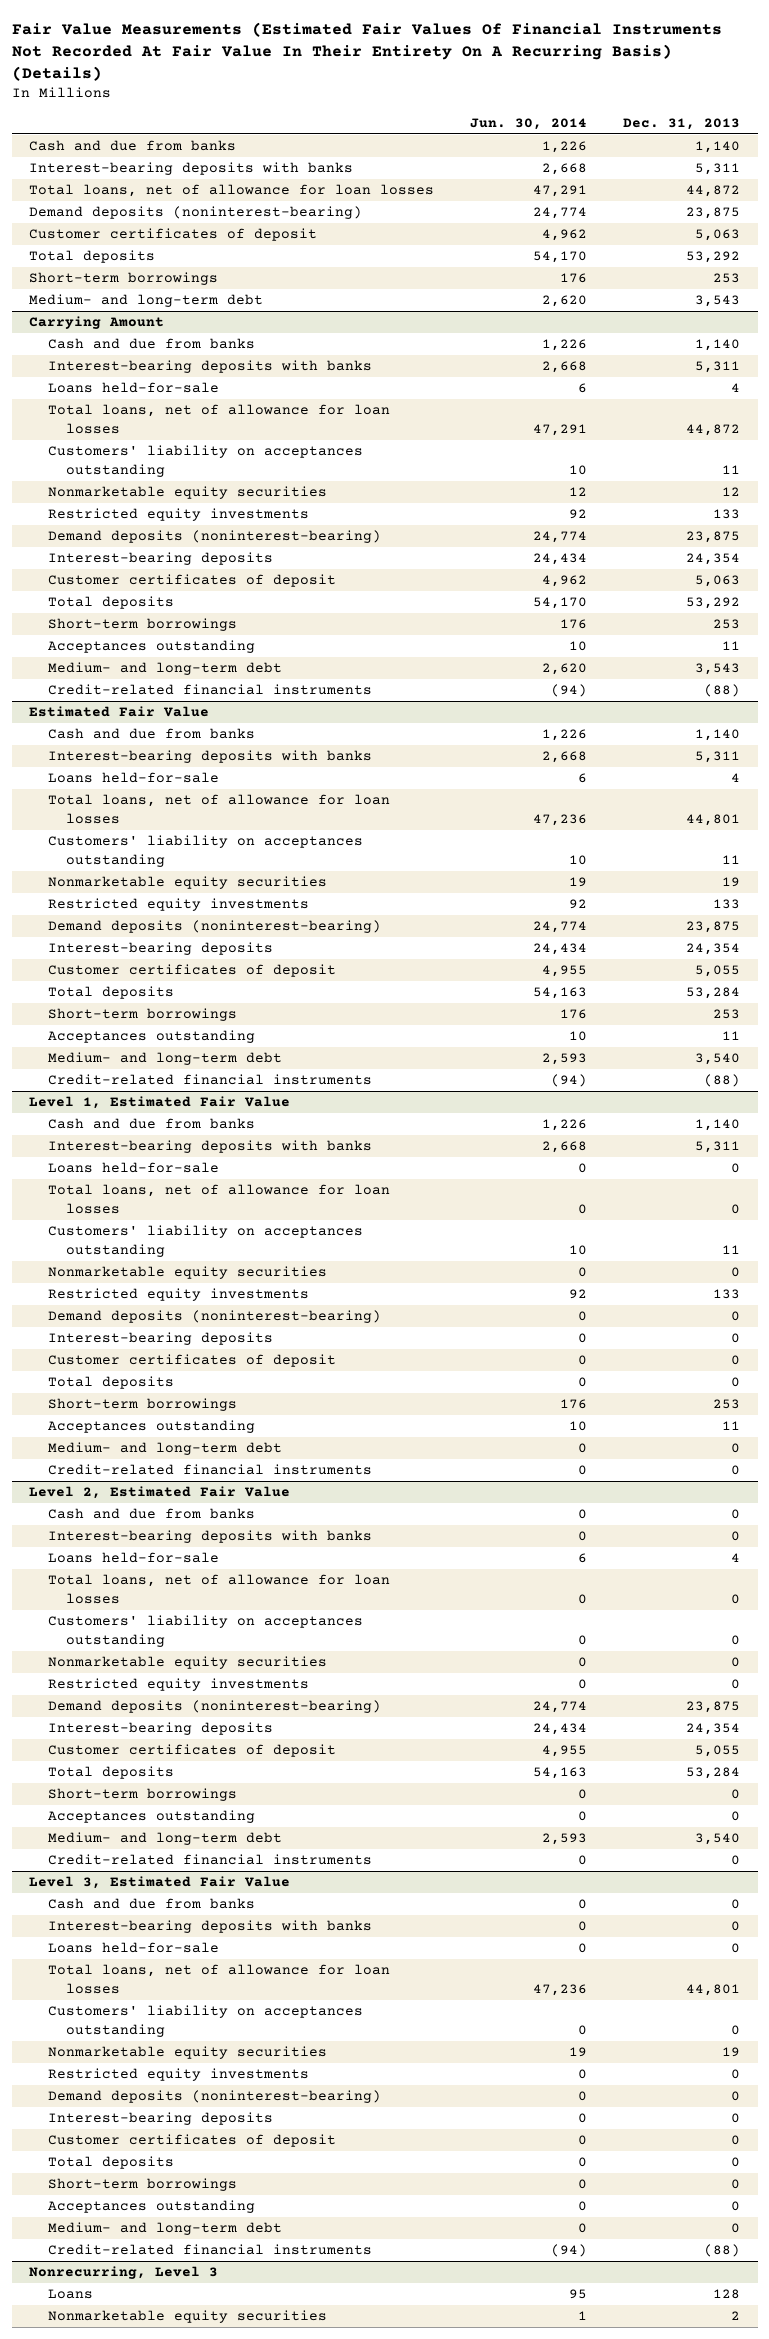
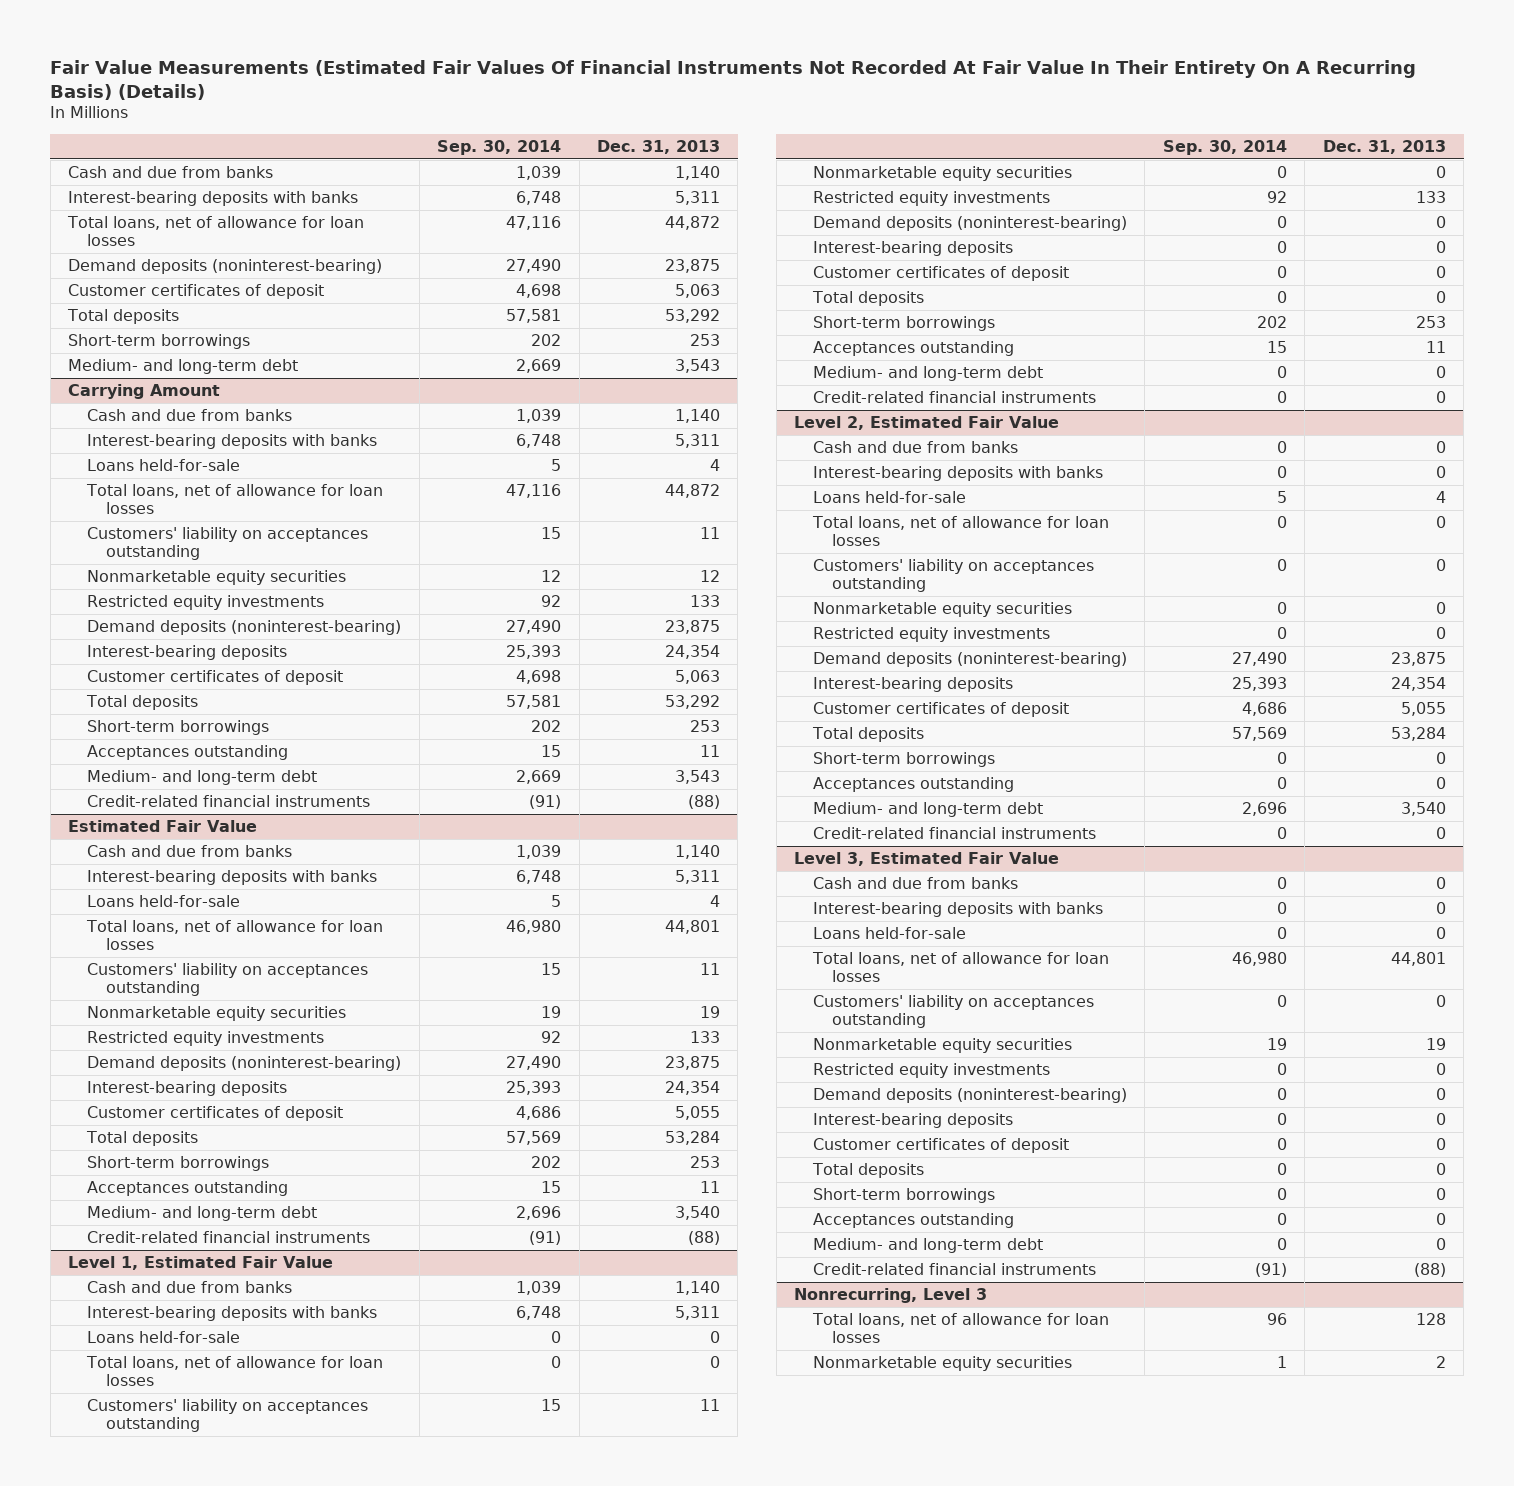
[470,117,588,130] Jun. 30, 2014 -> none
none -> [437,139,562,155] Sep. 30, 2014
[47,2289,93,2300] Loans -> [812,1313,1110,1344] Total loans, net of allowance for loan losses

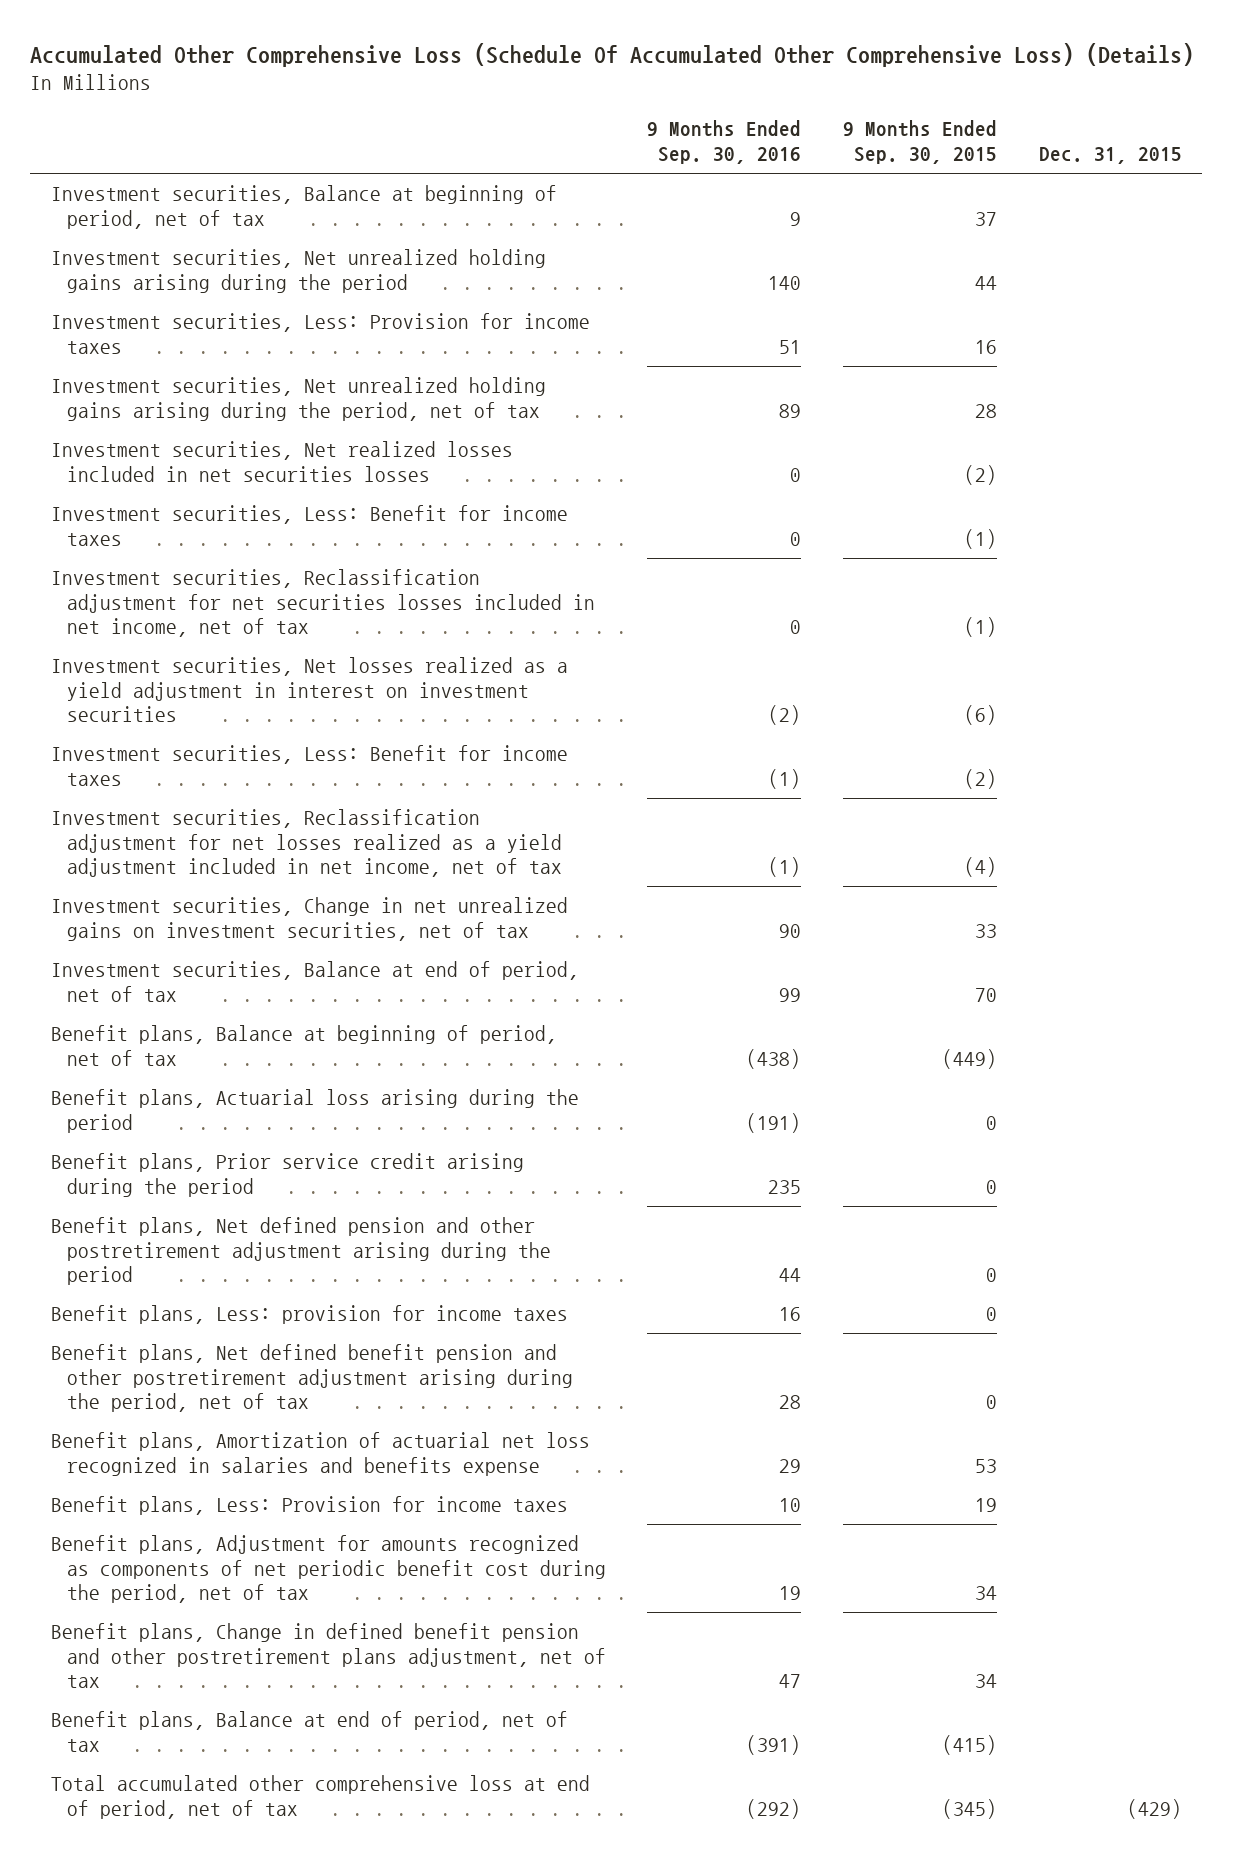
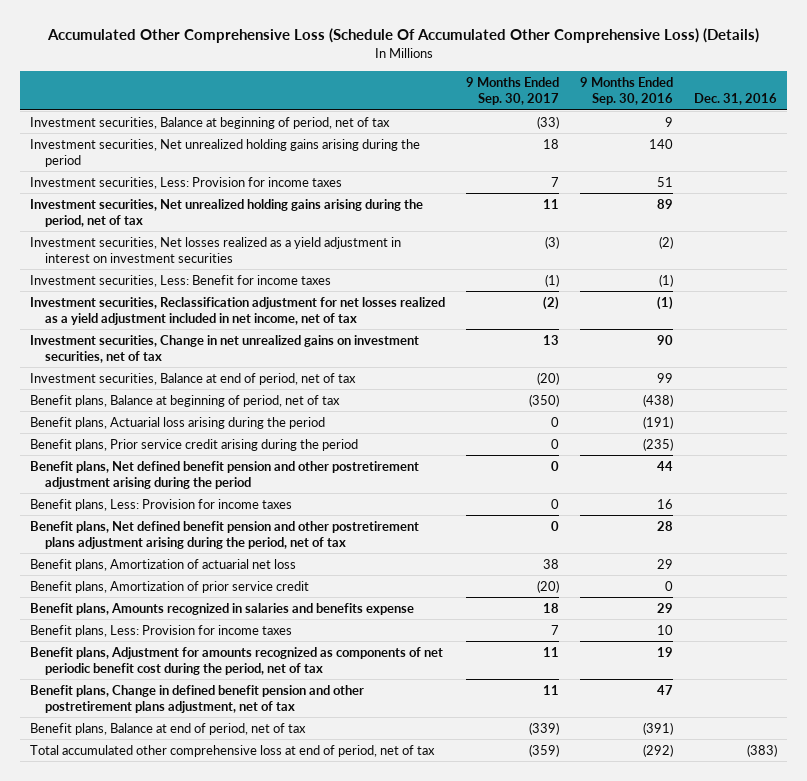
[843,120,998,165] 9 Months Ended Sep. 30, 2015 -> none
[1038,147,1182,165] Dec. 31, 2015 -> none
none -> [466,77,560,106] 9 Months Ended Sep. 30, 2017
none -> [693,93,777,106] Dec. 31, 2016
[51,440,514,482] Investment securities, Net realized losses included in net securities losses -> none
[51,504,569,546] Investment securities, Less: Benefit for income taxes -> none
[51,568,595,638] Investment securities, Reclassification adjustment for net securities losses included in net income, net of tax -> none
[768,1179,802,1194] 235 -> [642,437,673,451] (235)
[51,1216,551,1286] Benefit plans, Net defined pension and other postretirement adjustment arising during the period -> [30,460,420,489] Benefit plans, Net defined benefit pension and other postretirement adjustment arising during the period
[51,1304,569,1324] Benefit plans, Less: provision for income taxes -> [30,498,293,511] Benefit plans, Less: Provision for income taxes
[51,1343,573,1413] Benefit plans, Net defined benefit pension and other postretirement adjustment arising during the period, net of tax -> [30,520,420,549] Benefit plans, Net defined benefit pension and other postretirement plans adjustment arising during the period, net of tax
[51,1431,591,1476] Benefit plans, Amortization of actuarial net loss recognized in salaries and benefits expense -> [30,558,297,571] Benefit plans, Amortization of actuarial net loss
none -> [30,580,310,593] Benefit plans, Amortization of prior service credit
none -> [30,602,415,615] Benefit plans, Amounts recognized in salaries and benefits expense

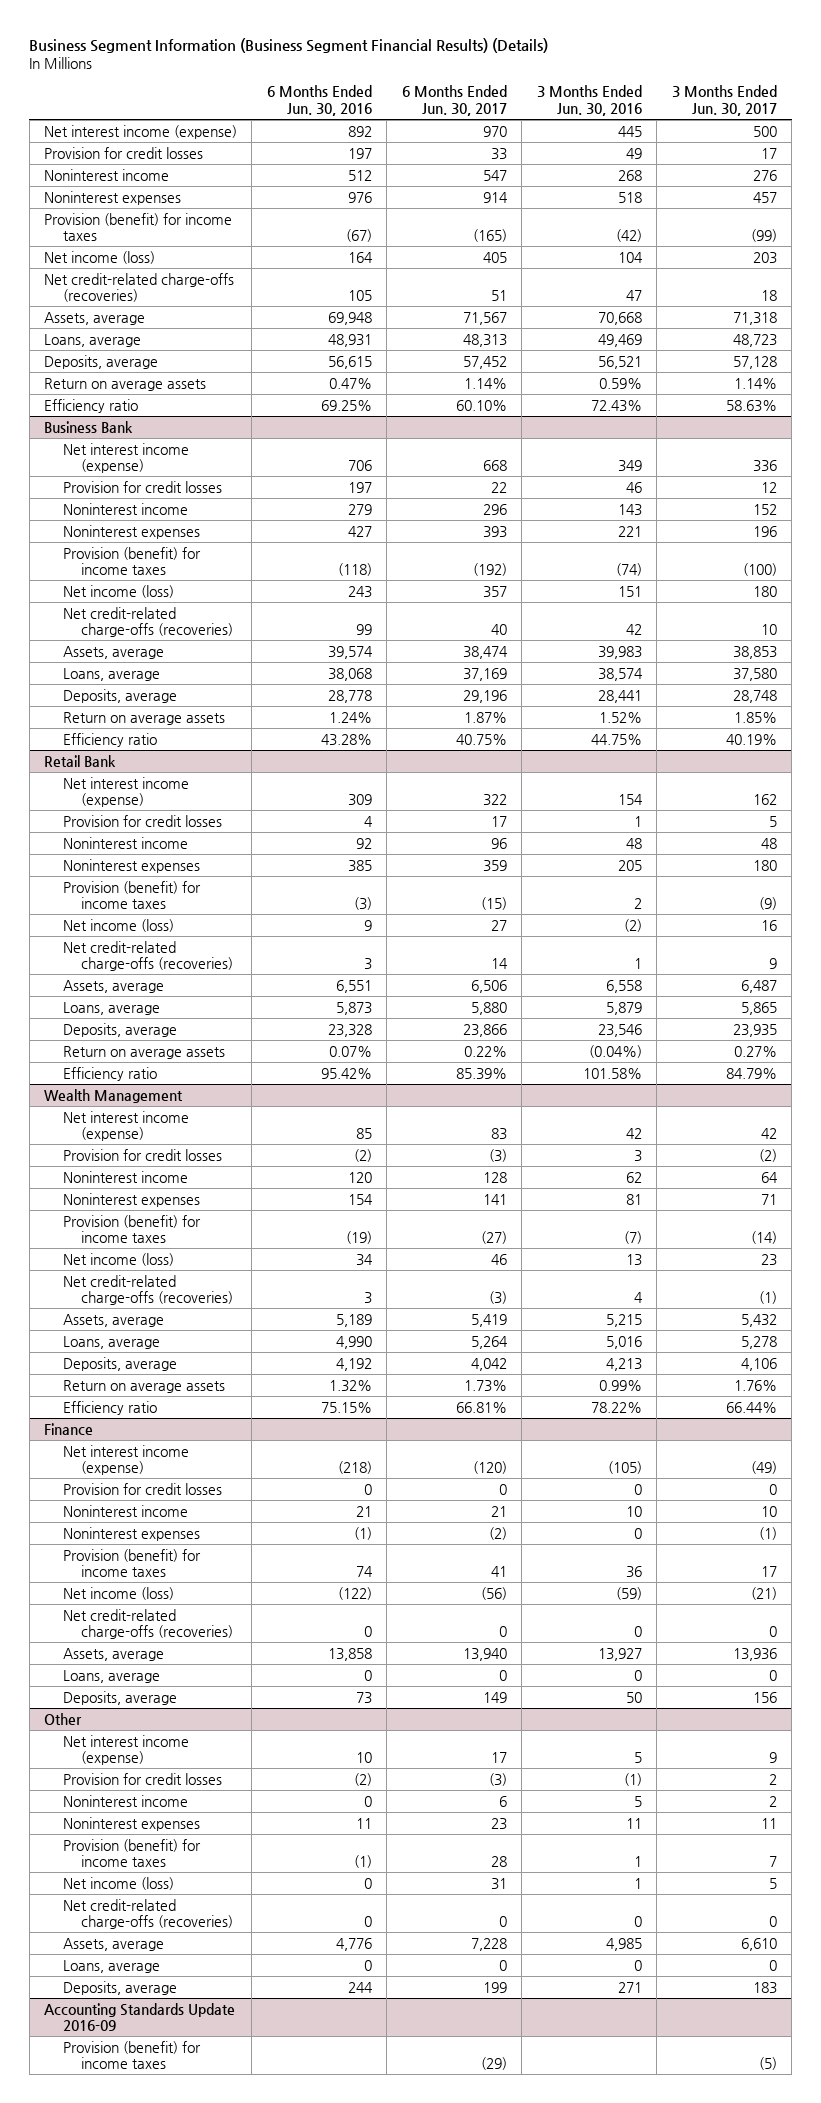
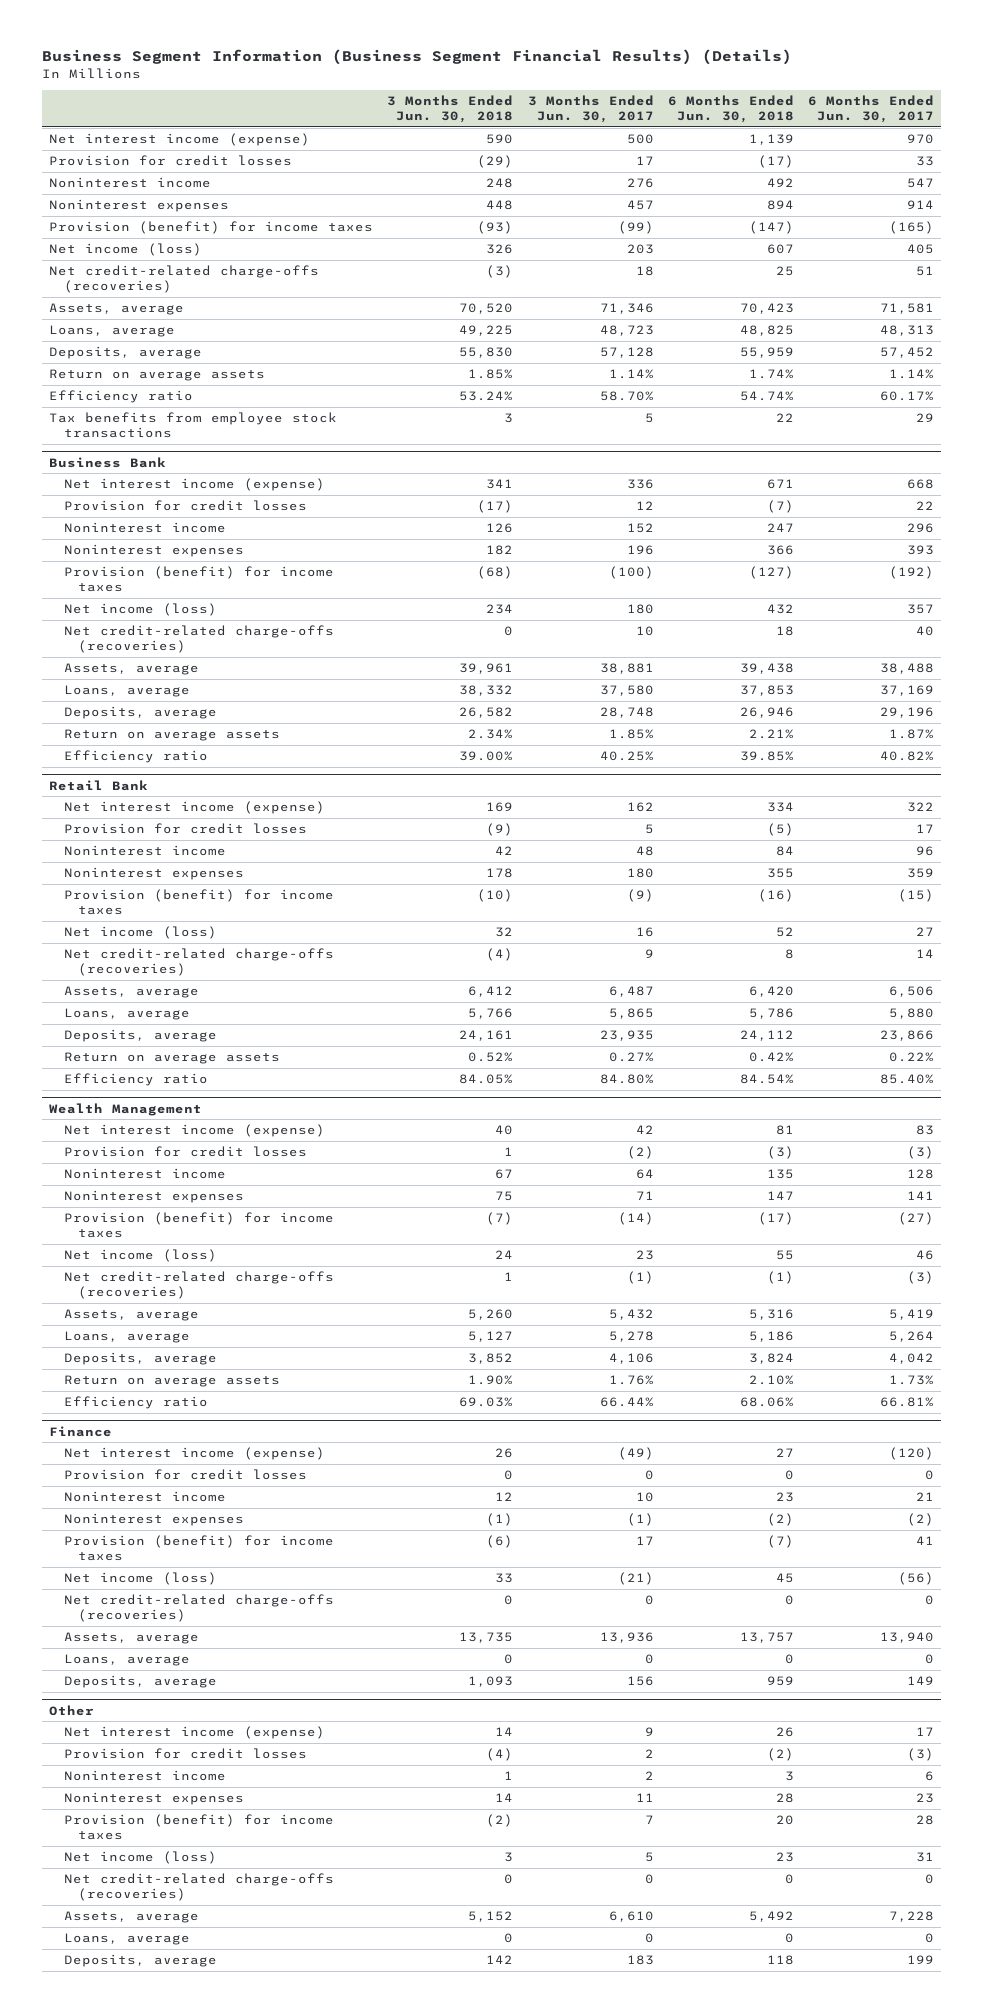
[266,85,372,116] 6 Months Ended Jun. 30, 2016 -> none
[536,85,642,116] 3 Months Ended Jun. 30, 2016 -> none
none -> [387,94,514,124] 3 Months Ended Jun. 30, 2018
none -> [667,94,794,124] 6 Months Ended Jun. 30, 2018
[462,311,507,325] 71,567 -> [879,303,934,315] 71,581
[732,311,777,325] 71,318 -> [599,303,654,315] 71,346
[455,399,507,411] 60.10% -> [879,391,934,402] 60.17%
[725,399,777,412] 58.63% -> [599,391,654,402] 58.70%
none -> [49,412,338,439] Tax benefits from employee stock transactions
[462,645,508,659] 38,474 -> [879,663,934,675] 38,488
[732,645,777,659] 38,853 -> [599,663,654,675] 38,881
[455,733,507,745] 40.75% -> [879,751,934,762] 40.82%
[725,733,777,745] 40.19% -> [599,751,654,762] 40.25%
[455,1067,507,1080] 85.39% -> [879,1074,934,1085] 85.40%
[725,1067,777,1079] 84.79% -> [599,1074,654,1085] 84.80%
[44,2002,236,2031] Accounting Standards Update 2016-09 -> none
[62,2040,201,2069] Provision (benefit) for income taxes -> none

